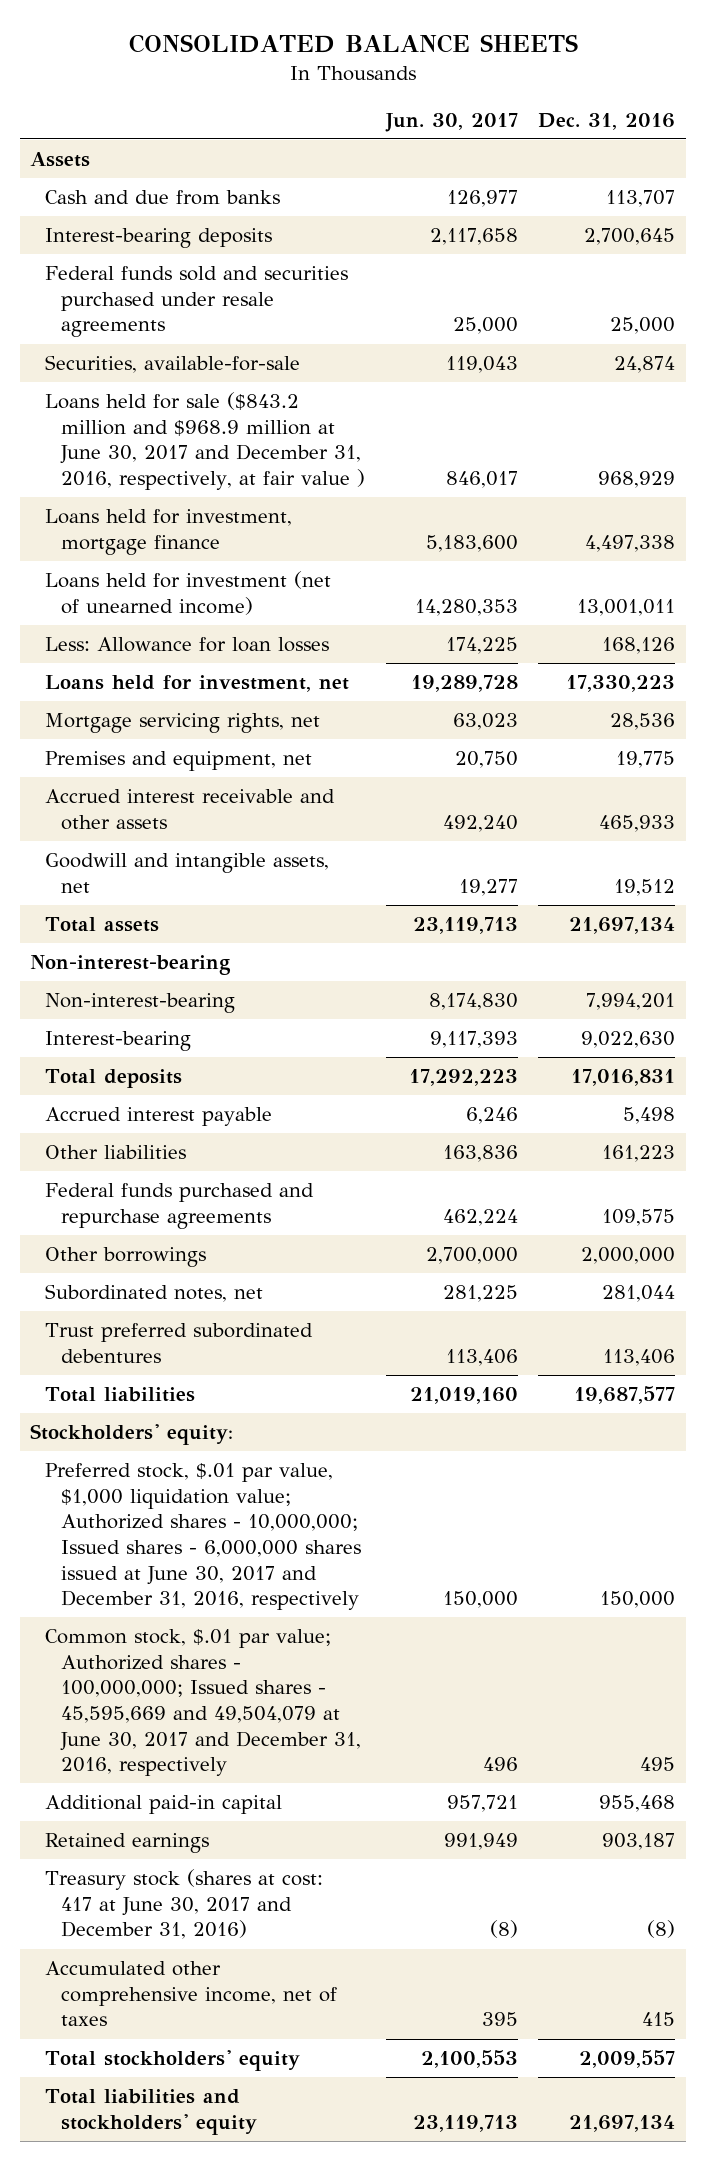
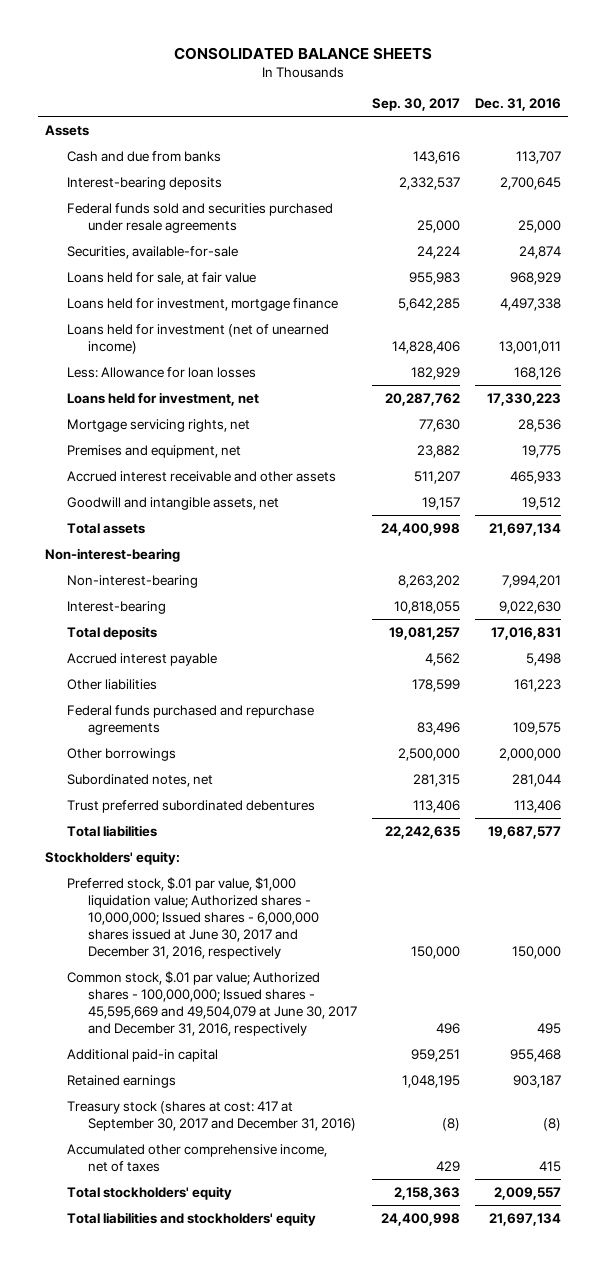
[384,112,518,132] Jun. 30, 2017 -> none
none -> [371,98,460,112] Sep. 30, 2017
[45,392,365,491] Loans held for sale ($843.2 million and $968.9 million at June 30, 2017 and December 31, 2016, respectively, at fair value ) -> [66,271,256,285] Loans held for sale, at fair value
[45,1869,324,1940] Treasury stock (shares at cost: 417 at June 30, 2017 and December 31, 2016) -> [66,1100,356,1131] Treasury stock (shares at cost: 417 at September 30, 2017 and December 31, 2016)

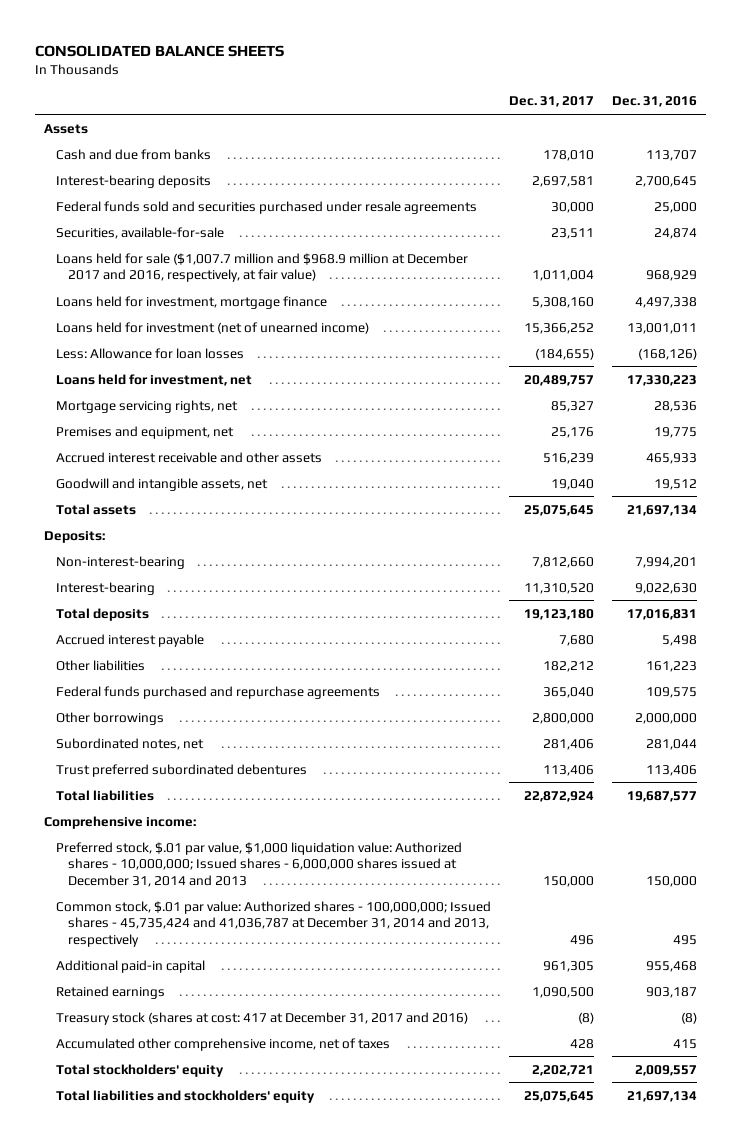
[371,98,460,112] Sep. 30, 2017 -> none
none -> [508,96,594,108] Dec. 31, 2017
[66,271,256,285] Loans held for sale, at fair value -> [56,252,469,283] Loans held for sale ($1,007.7 million and $968.9 million at December 2017 and 2016, respectively, at fair value)
[513,366,561,380] 168,126 -> [637,347,697,360] (168,126)
[45,547,181,562] Non-interest-bearing -> [43,530,105,543] Deposits:
[45,850,181,865] Stockholders' equity: -> [43,815,196,829] Comprehensive income:
[66,876,319,959] Preferred stock, $.01 par value, $1,000 liquidation value; Authorized shares - 10,000,000; Issued shares - 6,000,000 shares issued at June 30, 2017 and December 31, 2016, respectively -> [56,841,463,887] Preferred stock, $.01 par value, $1,000 liquidation value: Authorized shares - 10,000,000; Issued shares - 6,000,000 shares issued at December 31, 2014 and 2013
[66,970,357,1036] Common stock, $.01 par value; Authorized shares - 100,000,000; Issued shares - 45,595,669 and 49,504,079 at June 30, 2017 and December 31, 2016, respectively -> [56,900,492,947] Common stock, $.01 par value: Authorized shares - 100,000,000; Issued shares - 45,735,424 and 41,036,787 at December 31, 2014 and 2013, respectively
[66,1100,356,1131] Treasury stock (shares at cost: 417 at September 30, 2017 and December 31, 2016) -> [56,1011,469,1025] Treasury stock (shares at cost: 417 at December 31, 2017 and 2016)

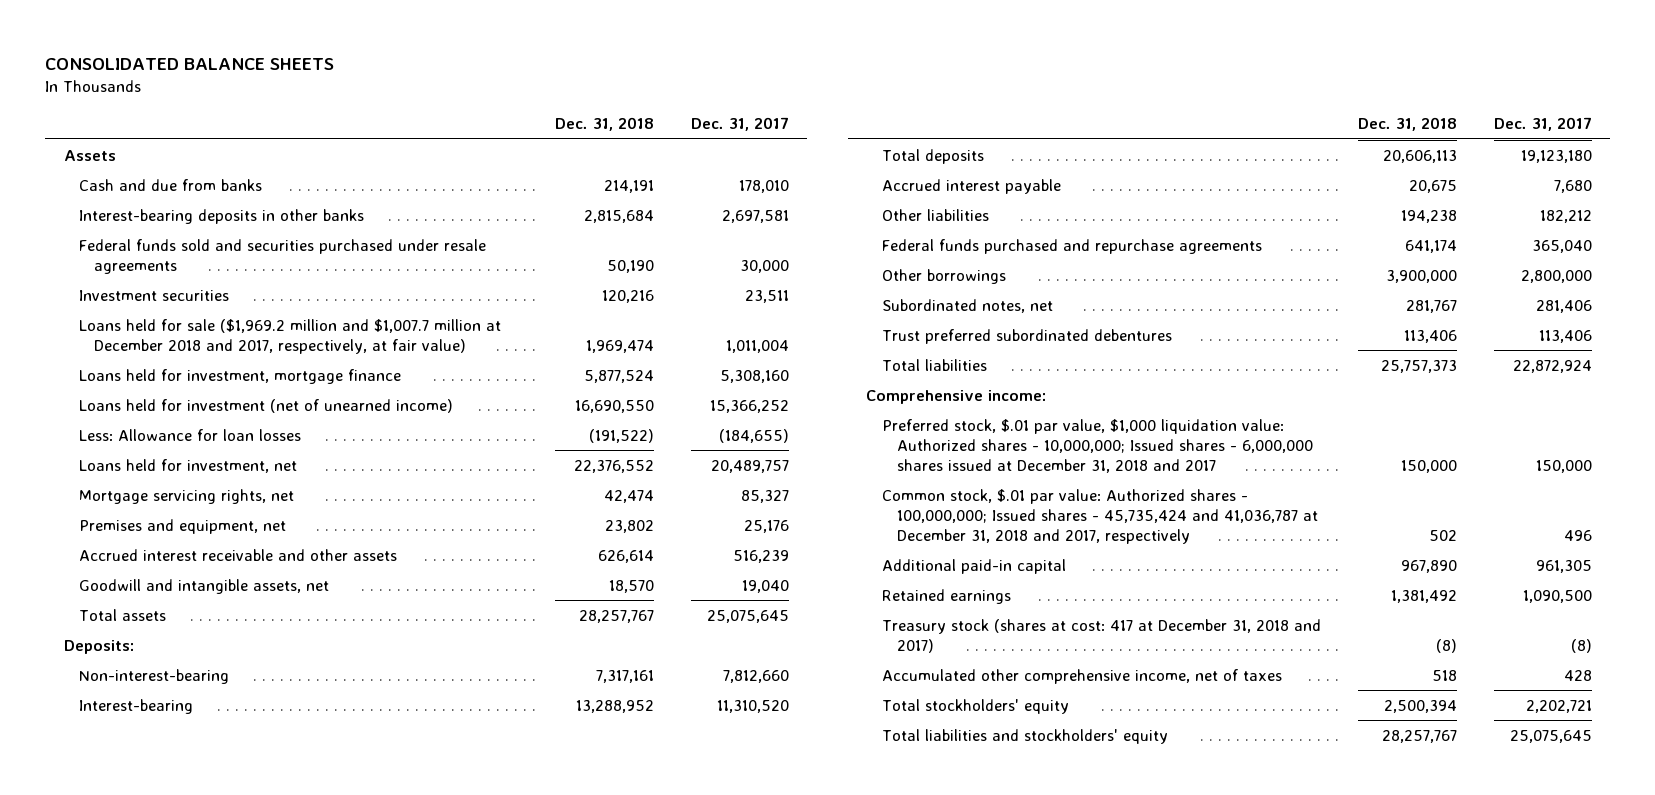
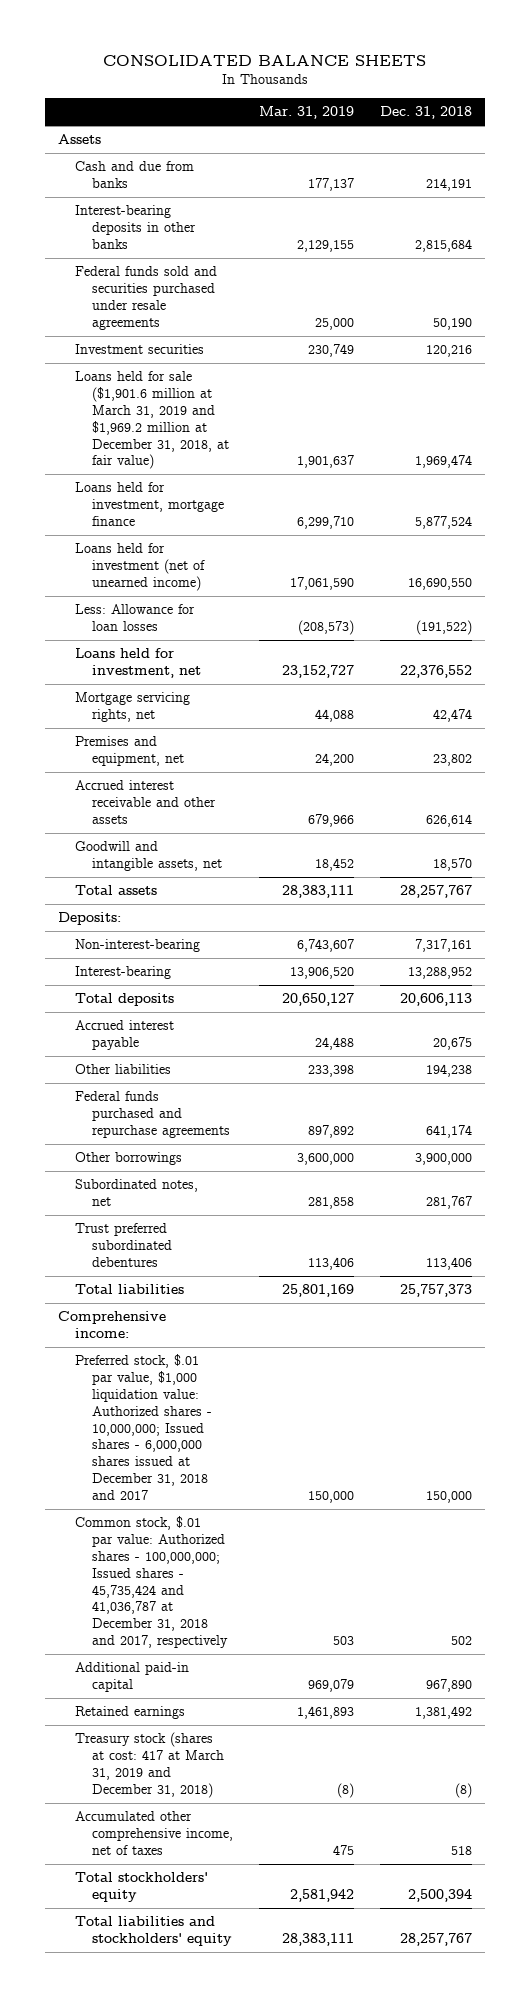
[690,117,789,132] Dec. 31, 2017 -> none
none -> [259,106,355,120] Mar. 31, 2019
[78,318,501,354] Loans held for sale ($1,969.2 million and $1,007.7 million at December 2018 and 2017, respectively, at fair value) -> [75,371,230,470] Loans held for sale ($1,901.6 million at March 31, 2019 and $1,969.2 million at December 31, 2018, at fair value)
[881,618,1321,653] Treasury stock (shares at cost: 417 at December 31, 2018 and 2017) -> [75,1732,225,1798] Treasury stock (shares at cost: 417 at March 31, 2019 and December 31, 2018)

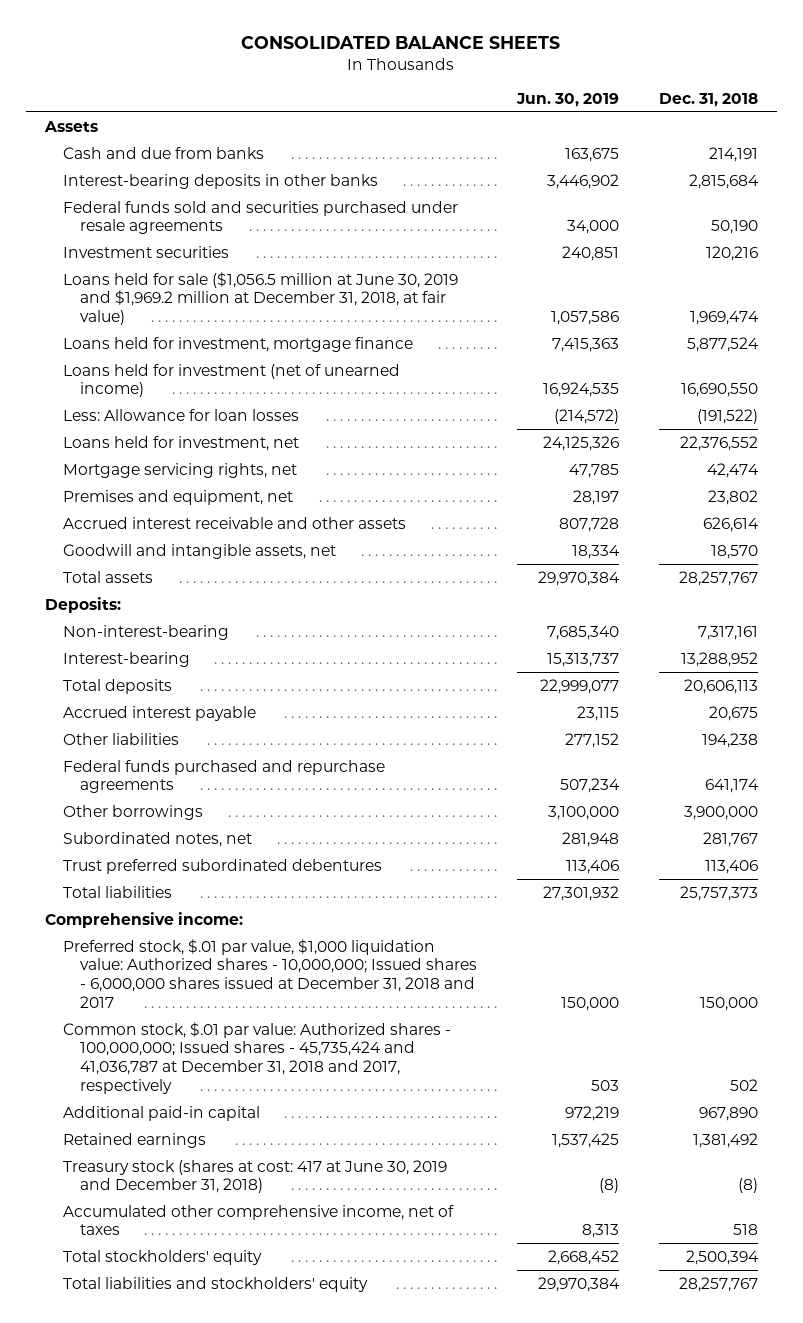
[259,106,355,120] Mar. 31, 2019 -> none
none -> [515,92,619,107] Jun. 30, 2019
[75,371,230,470] Loans held for sale ($1,901.6 million at March 31, 2019 and $1,969.2 million at December 31, 2018, at fair value) -> [62,271,458,326] Loans held for sale ($1,056.5 million at June 30, 2019 and $1,969.2 million at December 31, 2018, at fair value)
[75,1732,225,1798] Treasury stock (shares at cost: 417 at March 31, 2019 and December 31, 2018) -> [62,1159,447,1194] Treasury stock (shares at cost: 417 at June 30, 2019 and December 31, 2018)

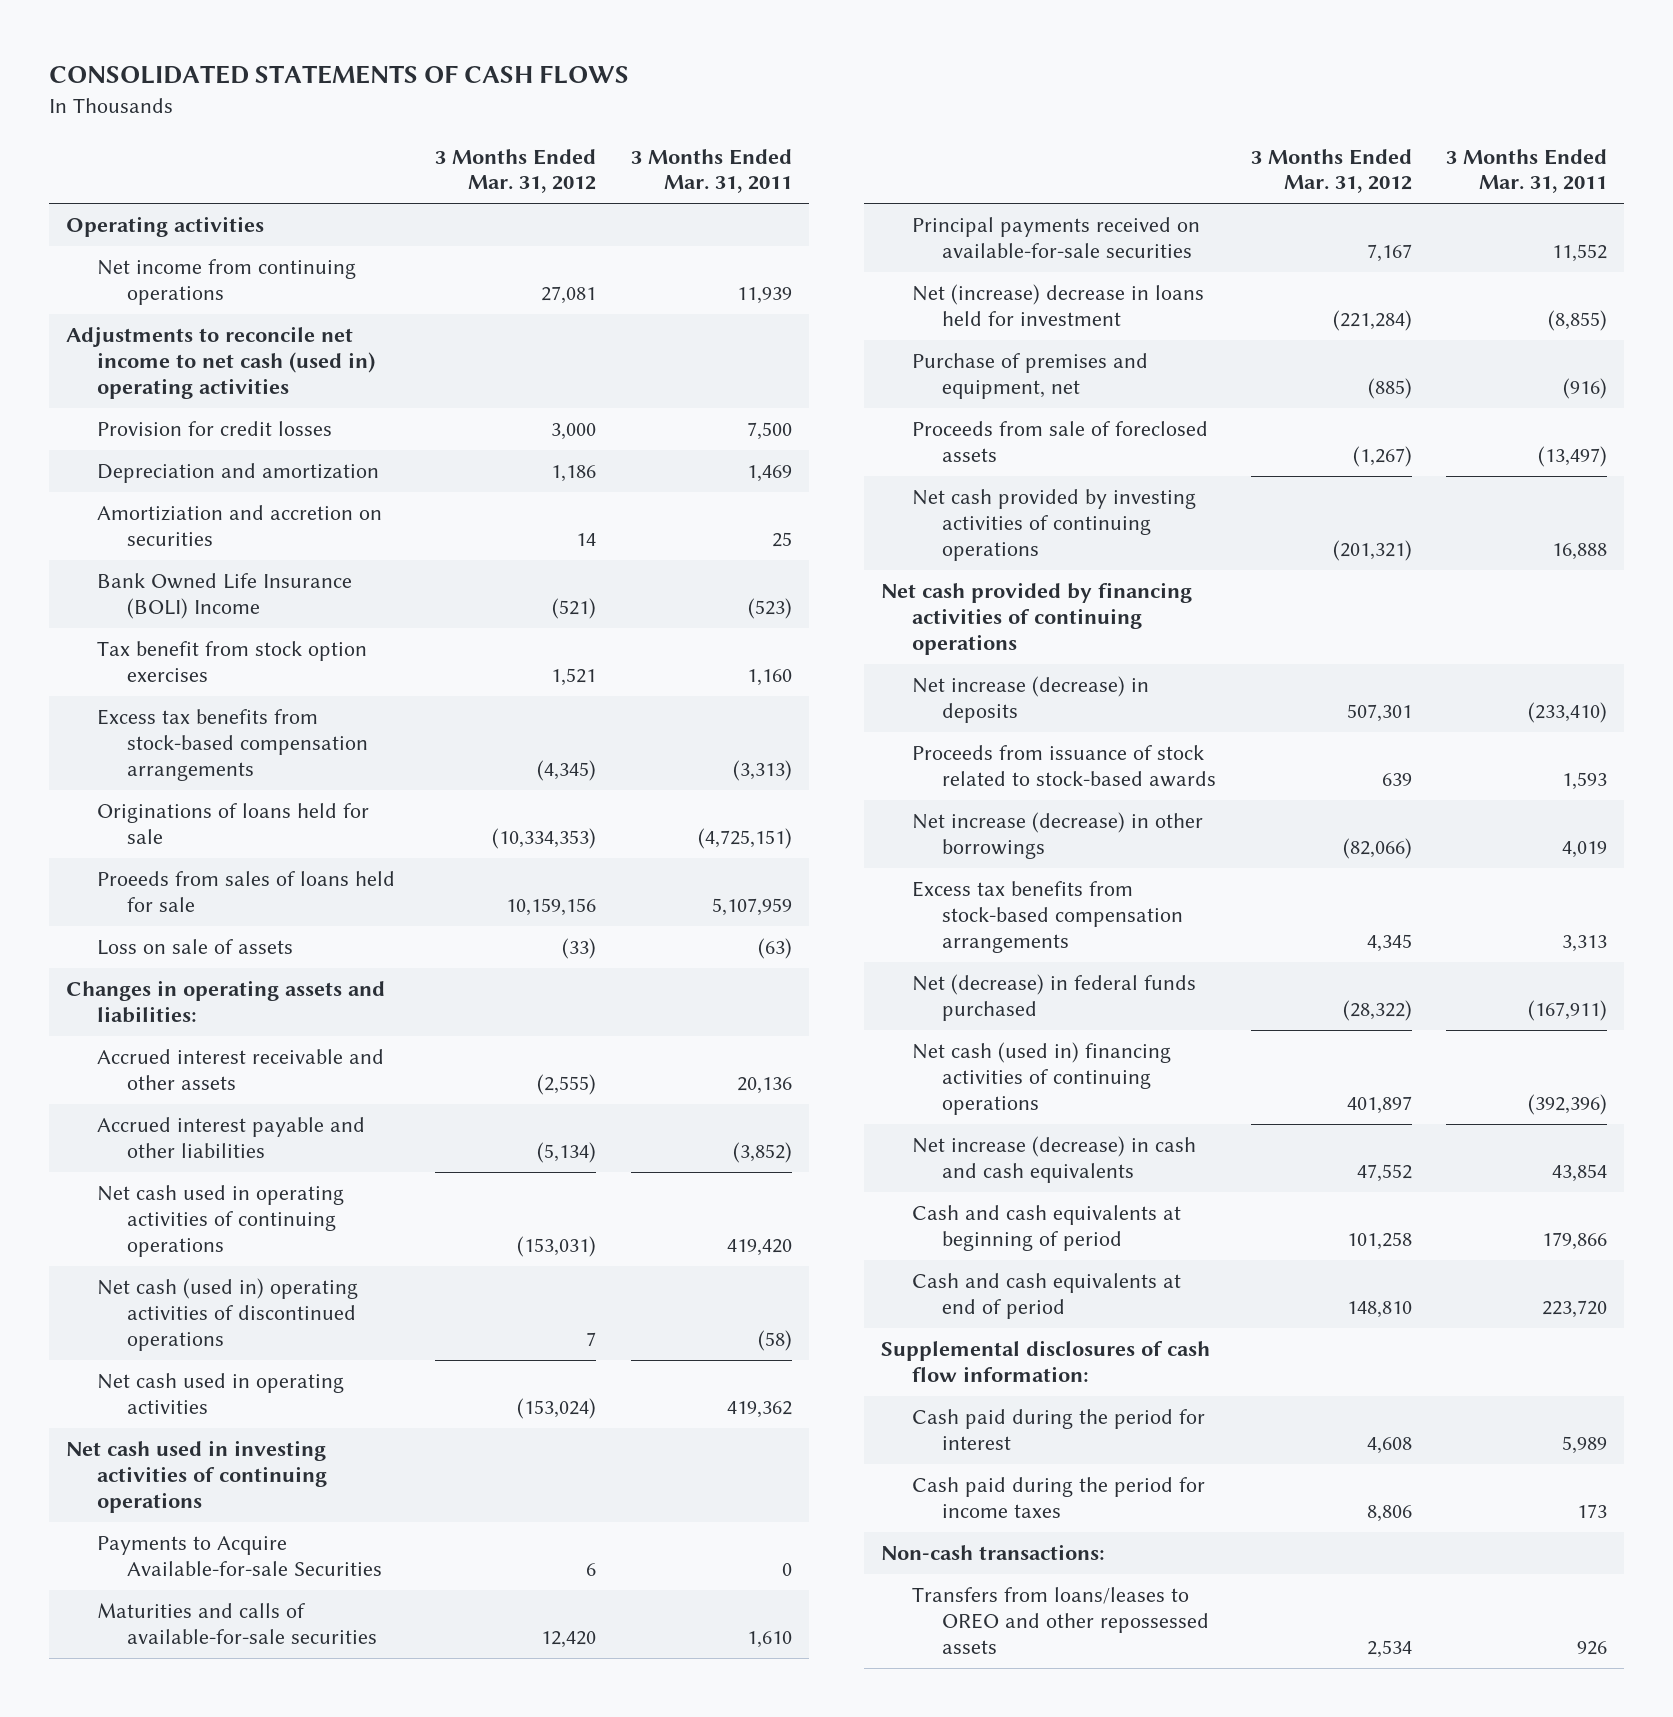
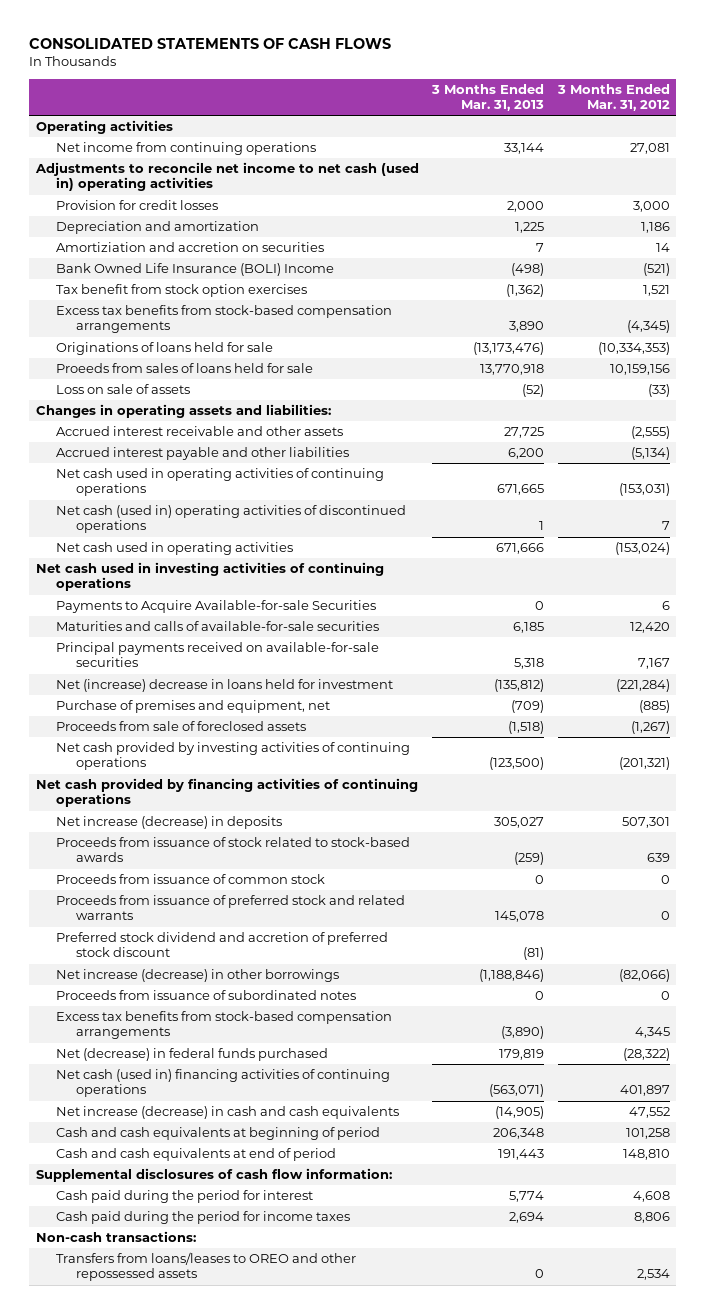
[630,148,792,194] 3 Months Ended Mar. 31, 2011 -> none
none -> [431,83,545,112] 3 Months Ended Mar. 31, 2013
none -> [55,874,325,885] Proceeds from issuance of common stock
none -> [55,895,405,921] Proceeds from issuance of preferred stock and related warrants
none -> [55,932,388,958] Preferred stock dividend and accretion of preferred stock discount
none -> [55,990,356,1001] Proceeds from issuance of subordinated notes

